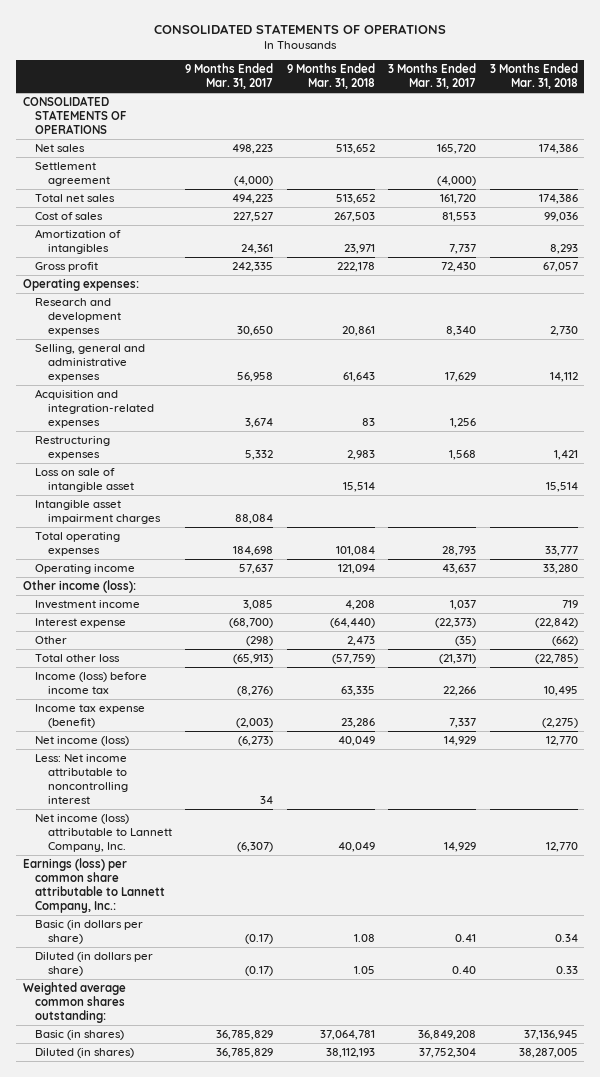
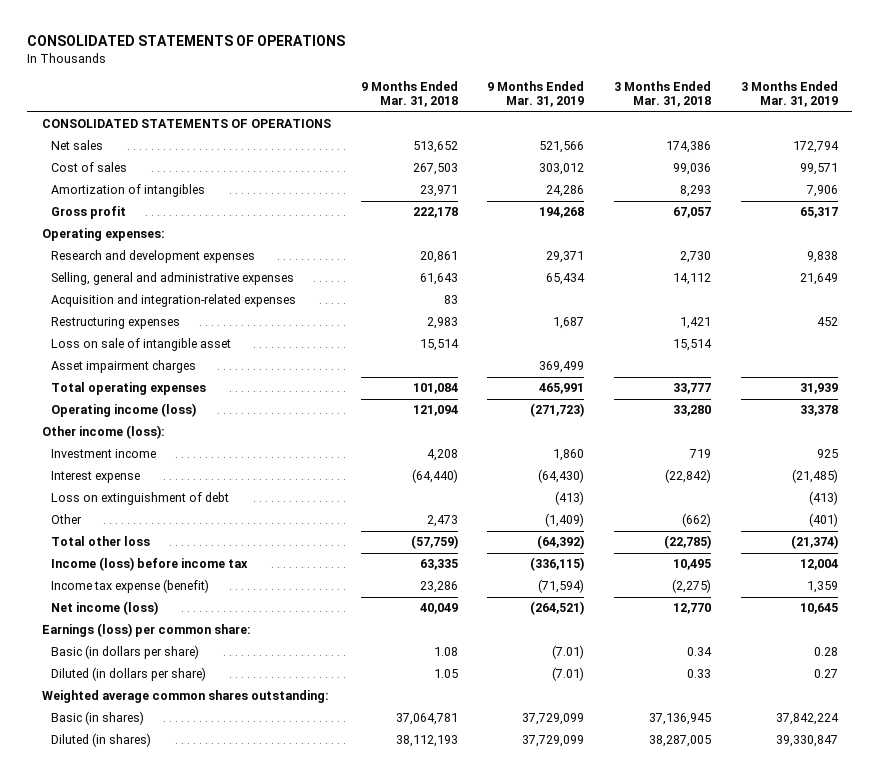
[185,63,274,90] 9 Months Ended Mar. 31, 2017 -> none
[388,63,477,90] 3 Months Ended Mar. 31, 2017 -> none
none -> [487,80,585,108] 9 Months Ended Mar. 31, 2019
none -> [740,80,838,108] 3 Months Ended Mar. 31, 2019
[35,161,110,186] Settlement agreement -> none
[35,193,116,202] Total net sales -> none
[35,499,161,524] Intangible asset impairment charges -> [51,360,197,374] Asset impairment charges
[35,563,136,574] Operating income -> [51,403,197,418] Operating income (loss)
none -> [51,492,230,506] Loss on extinguishment of debt
[35,753,128,804] Less: Net income attributable to noncontrolling interest -> none
[35,813,172,852] Net income (loss) attributable to Lannett Company, Inc. -> none
[22,857,166,913] Earnings (loss) per common share attributable to Lannett Company, Inc.: -> [42,623,252,638] Earnings (loss) per common share:

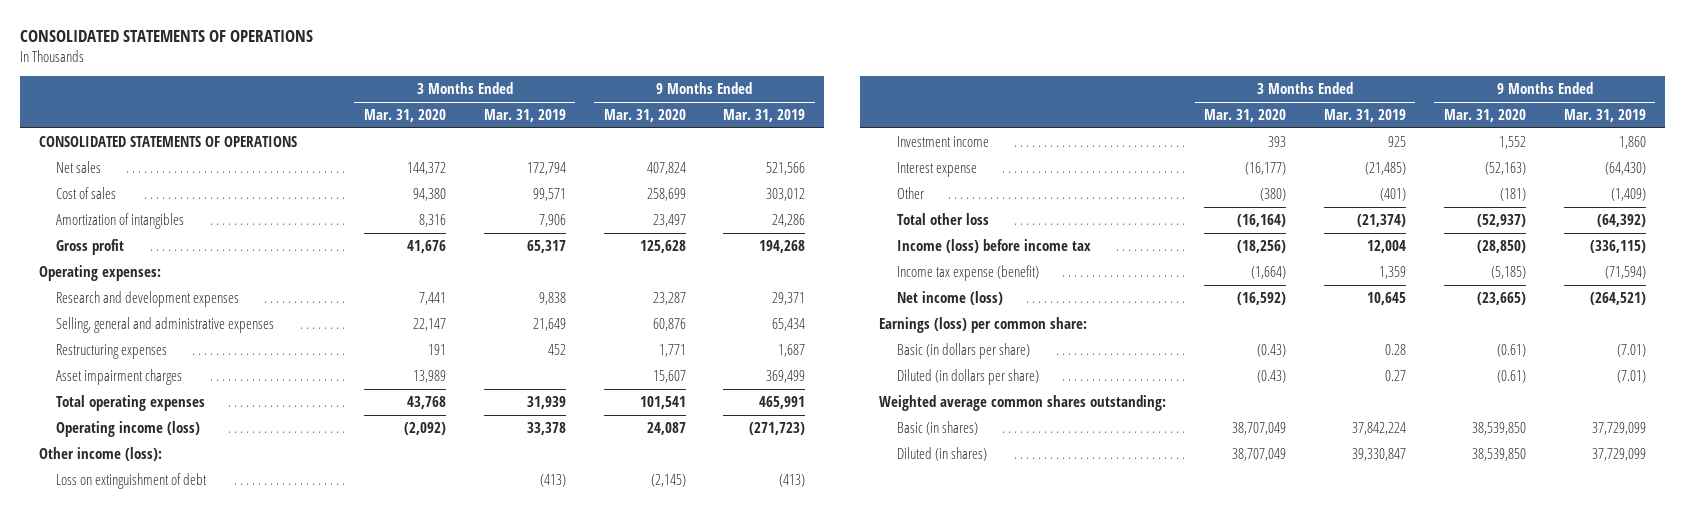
[360,80,458,108] 9 Months Ended Mar. 31, 2018 -> none
[613,80,711,108] 3 Months Ended Mar. 31, 2018 -> none
none -> [363,109,446,123] Mar. 31, 2020
none -> [603,109,686,123] Mar. 31, 2020
[51,294,297,308] Acquisition and integration-related expenses -> none
[51,338,232,352] Loss on sale of intangible asset -> none
[51,492,230,506] Loss on extinguishment of debt -> [56,473,208,490] Loss on extinguishment of debt

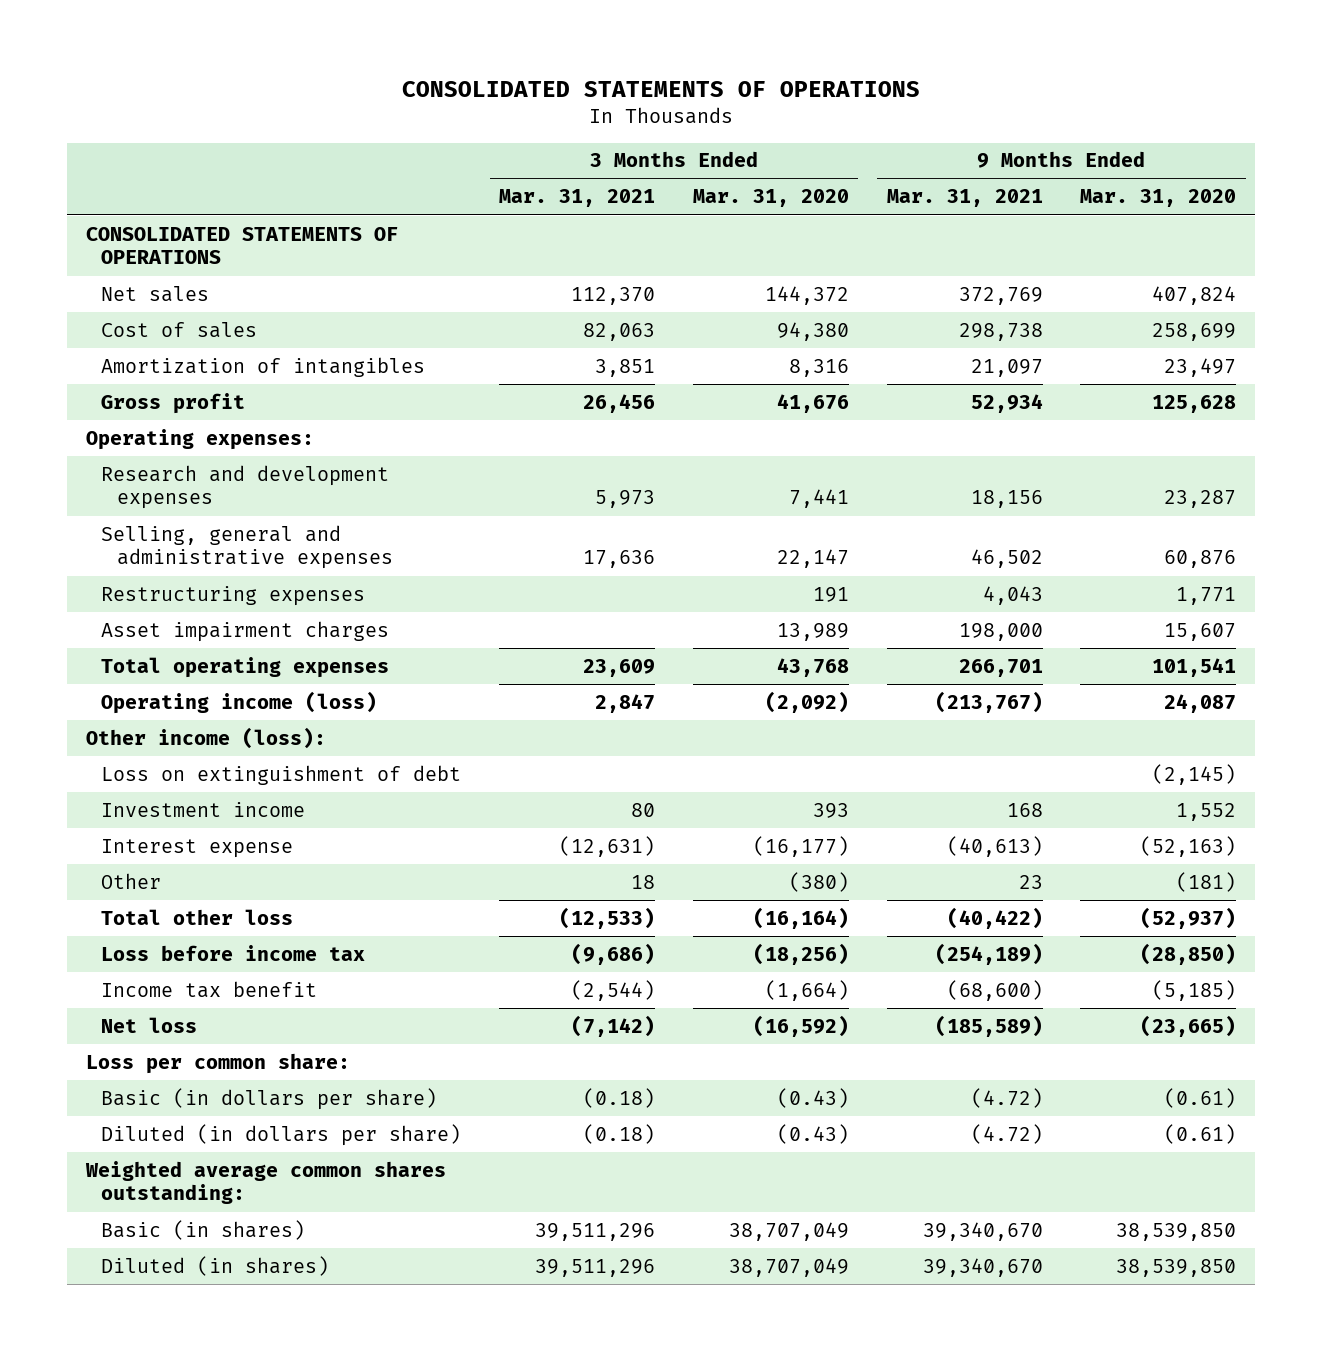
[483,109,566,123] Mar. 31, 2019 -> none
[723,109,806,123] Mar. 31, 2019 -> none
none -> [499,189,656,208] Mar. 31, 2021
none -> [886,189,1043,208] Mar. 31, 2021
[896,239,1091,254] Income (loss) before income tax -> [101,944,366,961] Loss before income tax
[896,265,1039,282] Income tax expense (benefit) -> [101,980,318,998] Income tax benefit
[896,291,1003,306] Net income (loss) -> [101,1016,198,1033] Net loss
[879,317,1088,334] Earnings (loss) per common share: -> [85,1052,350,1074] Loss per common share:

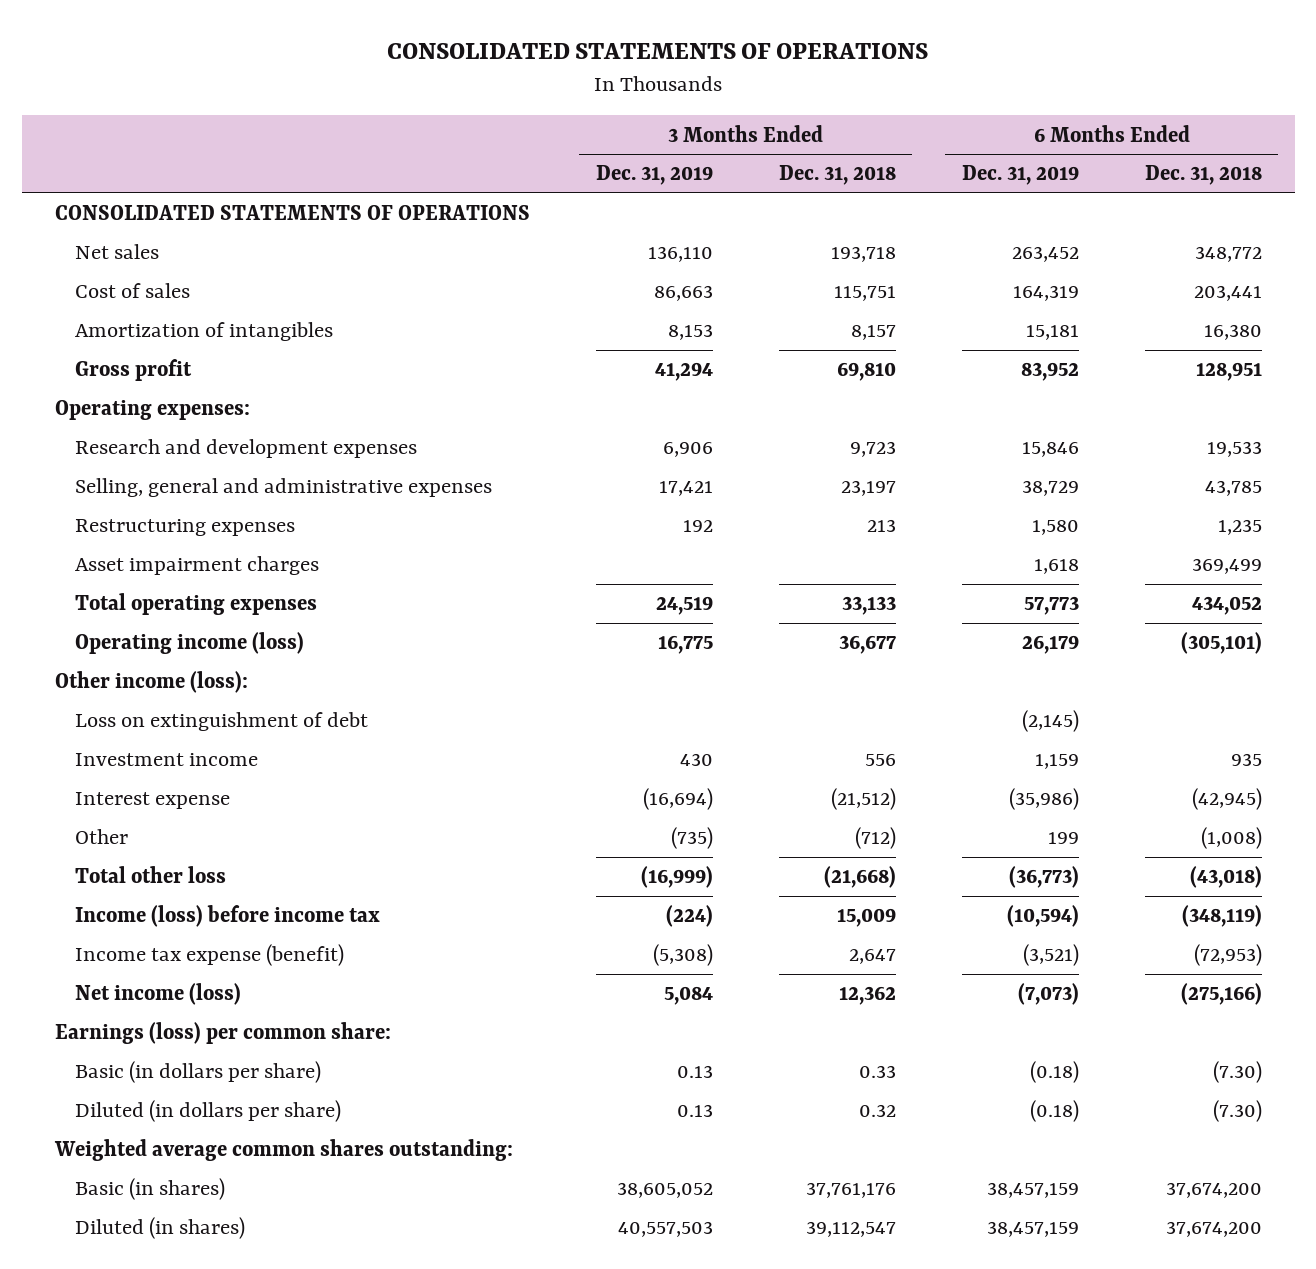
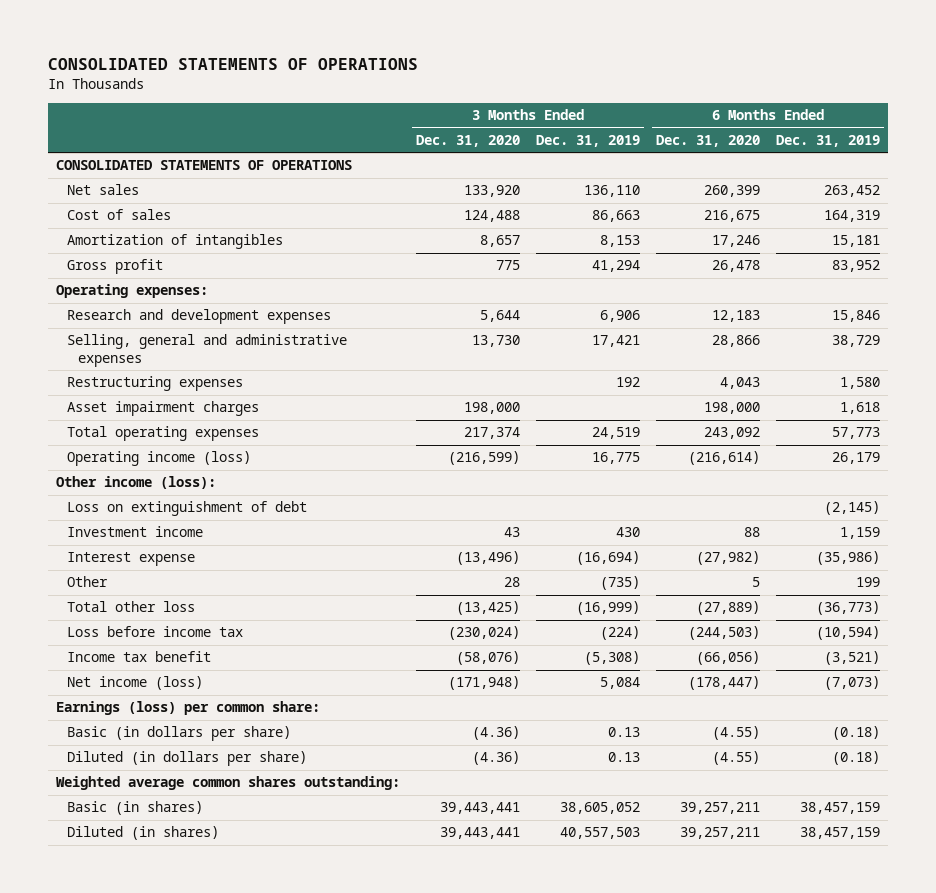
[778,165,896,186] Dec. 31, 2018 -> none
[1144,165,1262,186] Dec. 31, 2018 -> none
none -> [415,135,520,148] Dec. 31, 2020
none -> [656,135,761,148] Dec. 31, 2020
[74,905,380,928] Income (loss) before income tax -> [66,626,243,638] Loss before income tax
[74,944,344,967] Income tax expense (benefit) -> [66,651,211,663] Income tax benefit

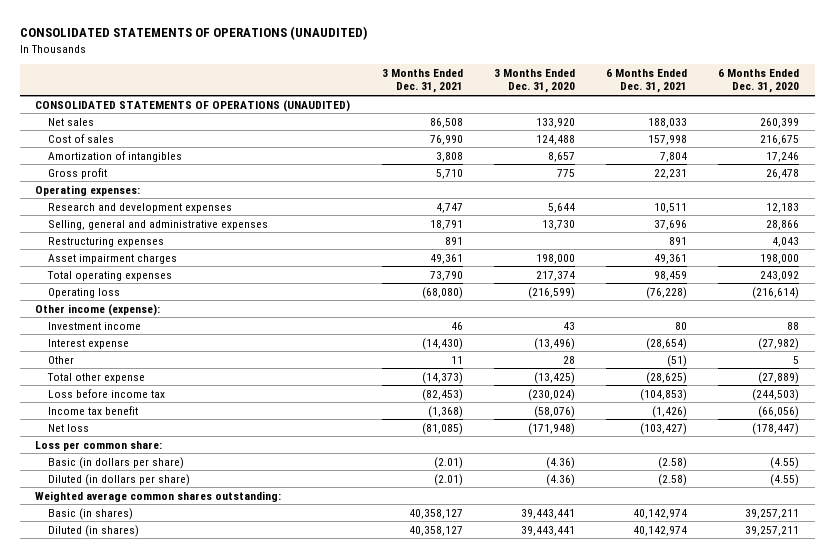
[47,57,418,70] CONSOLIDATED STATEMENTS OF OPERATIONS -> [19,26,367,41] CONSOLIDATED STATEMENTS OF OPERATIONS (UNAUDITED)
[536,135,641,148] Dec. 31, 2019 -> none
[776,135,881,148] Dec. 31, 2019 -> none
none -> [381,68,463,94] 3 Months Ended Dec. 31, 2021
none -> [605,68,687,94] 6 Months Ended Dec. 31, 2021
[55,160,352,171] CONSOLIDATED STATEMENTS OF OPERATIONS -> [35,99,351,112] CONSOLIDATED STATEMENTS OF OPERATIONS (UNAUDITED)
[66,501,307,517] Loss on extinguishment of debt -> none
[66,451,251,467] Operating income (loss) -> [48,287,121,298] Operating loss
[55,476,216,490] Other income (loss): -> [35,303,161,316] Other income (expense):
[66,601,195,613] Total other loss -> [47,372,146,383] Total other expense
[66,676,203,691] Net income (loss) -> [48,423,90,432] Net loss
[55,701,320,716] Earnings (loss) per common share: -> [35,440,163,451] Loss per common share:

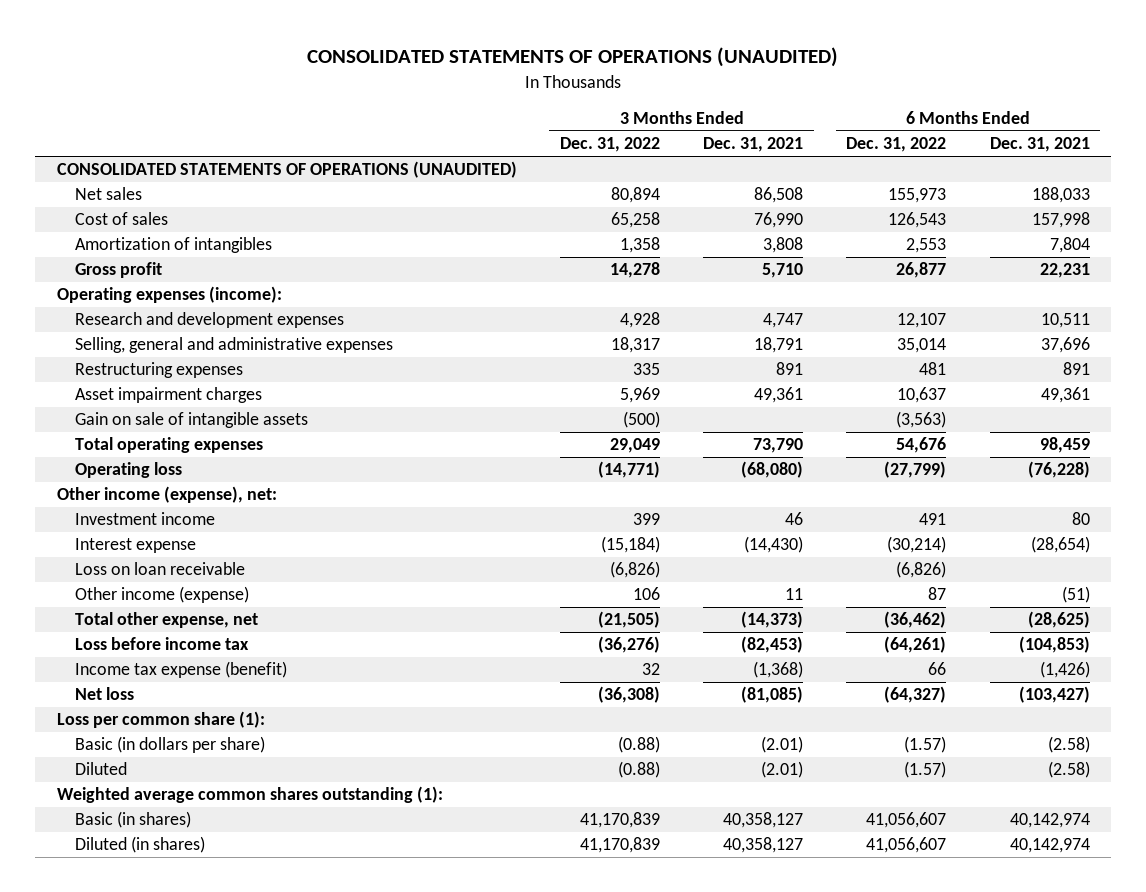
[493,68,575,94] 3 Months Ended Dec. 31, 2020 -> none
[718,68,800,94] 6 Months Ended Dec. 31, 2020 -> none
none -> [559,137,660,153] Dec. 31, 2022
none -> [846,137,947,153] Dec. 31, 2022
[35,184,141,196] Operating expenses: -> [56,286,282,304] Operating expenses (income):
none -> [75,412,309,429] Gain on sale of intangible assets
[35,303,161,316] Other income (expense): -> [56,486,277,504] Other income (expense), net:
none -> [75,562,246,576] Loss on loan receivable
[48,355,75,364] Other -> [75,586,250,604] Other income (expense)
[47,372,146,383] Total other expense -> [75,612,259,629] Total other expense, net
[48,405,139,415] Income tax benefit -> [75,661,288,679] Income tax expense (benefit)
[35,440,163,451] Loss per common share: -> [56,711,265,729] Loss per common share (1):
[48,473,191,486] Diluted (in dollars per share) -> [75,762,128,776] Diluted
[35,490,282,502] Weighted average common shares outstanding: -> [56,786,443,804] Weighted average common shares outstanding (1):

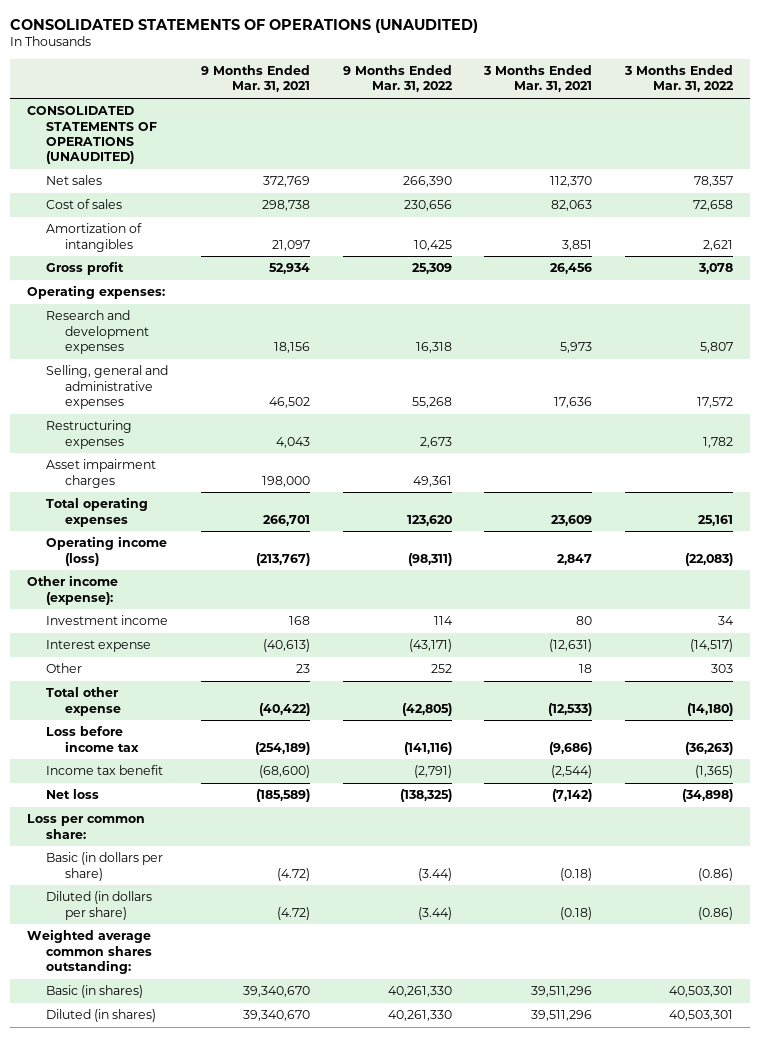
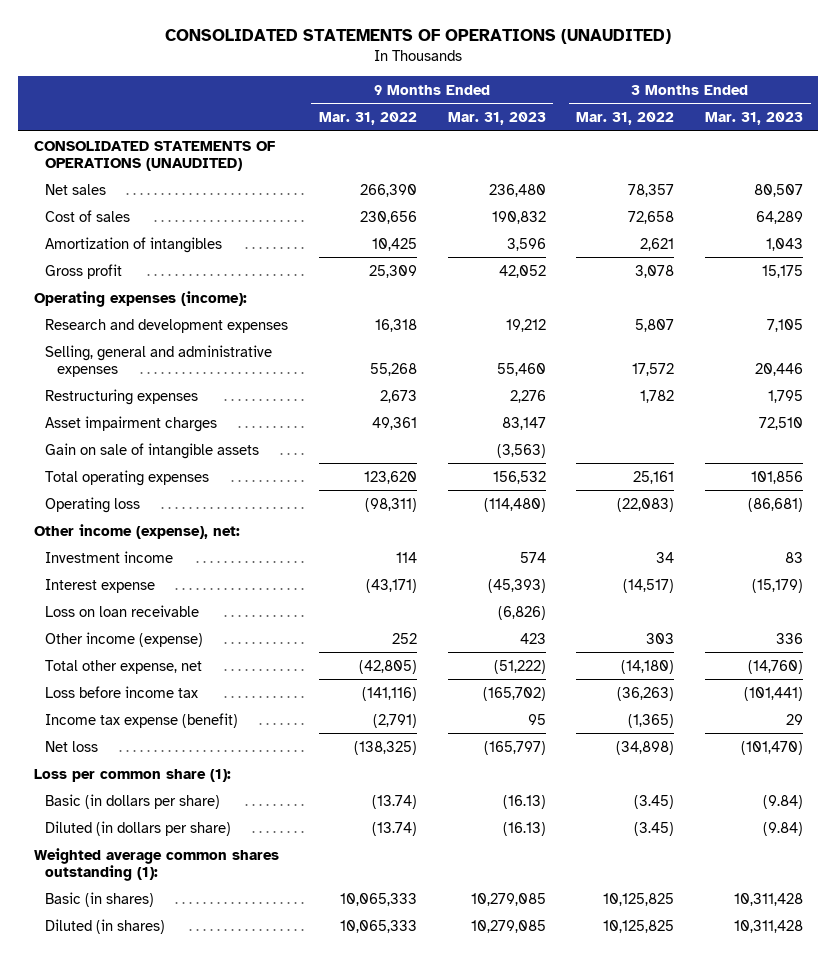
[200,65,310,93] 9 Months Ended Mar. 31, 2021 -> none
[483,65,593,93] 3 Months Ended Mar. 31, 2021 -> none
none -> [447,112,546,126] Mar. 31, 2023
none -> [705,112,804,126] Mar. 31, 2023
[26,285,165,300] Operating expenses: -> [33,290,247,307] Operating expenses (income):
none -> [45,442,260,459] Gain on sale of intangible assets
[45,536,167,566] Operating income (loss) -> [45,496,141,513] Operating loss
[26,575,118,605] Other income (expense): -> [33,523,240,539] Other income (expense), net:
none -> [45,604,200,617] Loss on loan receivable
[45,663,82,674] Other -> [45,631,204,647] Other income (expense)
[45,687,122,716] Total other expense -> [45,659,203,674] Total other expense, net
[45,765,163,776] Income tax benefit -> [45,712,239,728] Income tax expense (benefit)
[26,814,145,839] Loss per common share: -> [33,768,231,782] Loss per common share (1):
[417,867,452,881] (3.44) -> [372,794,418,809] (13.74)
[698,867,734,881] (0.86) -> [634,794,675,809] (3.45)
[417,906,452,920] (3.44) -> [372,821,418,836] (13.74)
[698,906,734,920] (0.86) -> [634,821,675,836] (3.45)
[26,929,152,974] Weighted average common shares outstanding: -> [33,847,279,881] Weighted average common shares outstanding (1):
[387,986,452,998] 40,261,330 -> [340,892,418,906] 10,065,333
[669,986,734,998] 40,503,301 -> [603,892,675,906] 10,125,825
[387,1010,452,1022] 40,261,330 -> [340,919,418,933] 10,065,333
[669,1010,734,1022] 40,503,301 -> [603,919,675,933] 10,125,825

